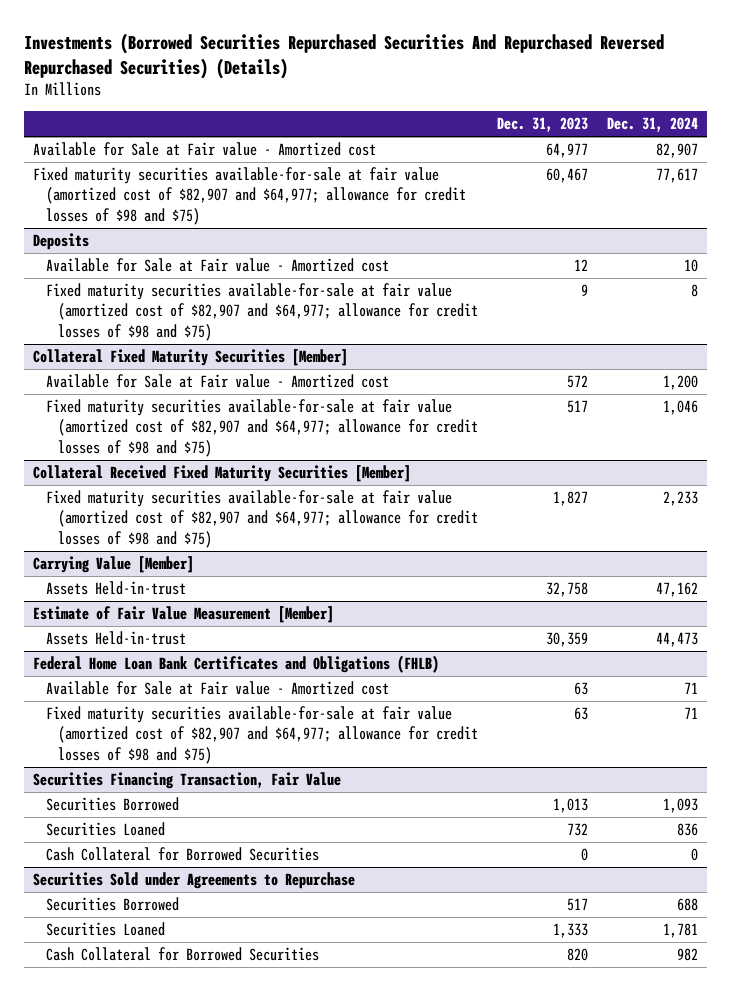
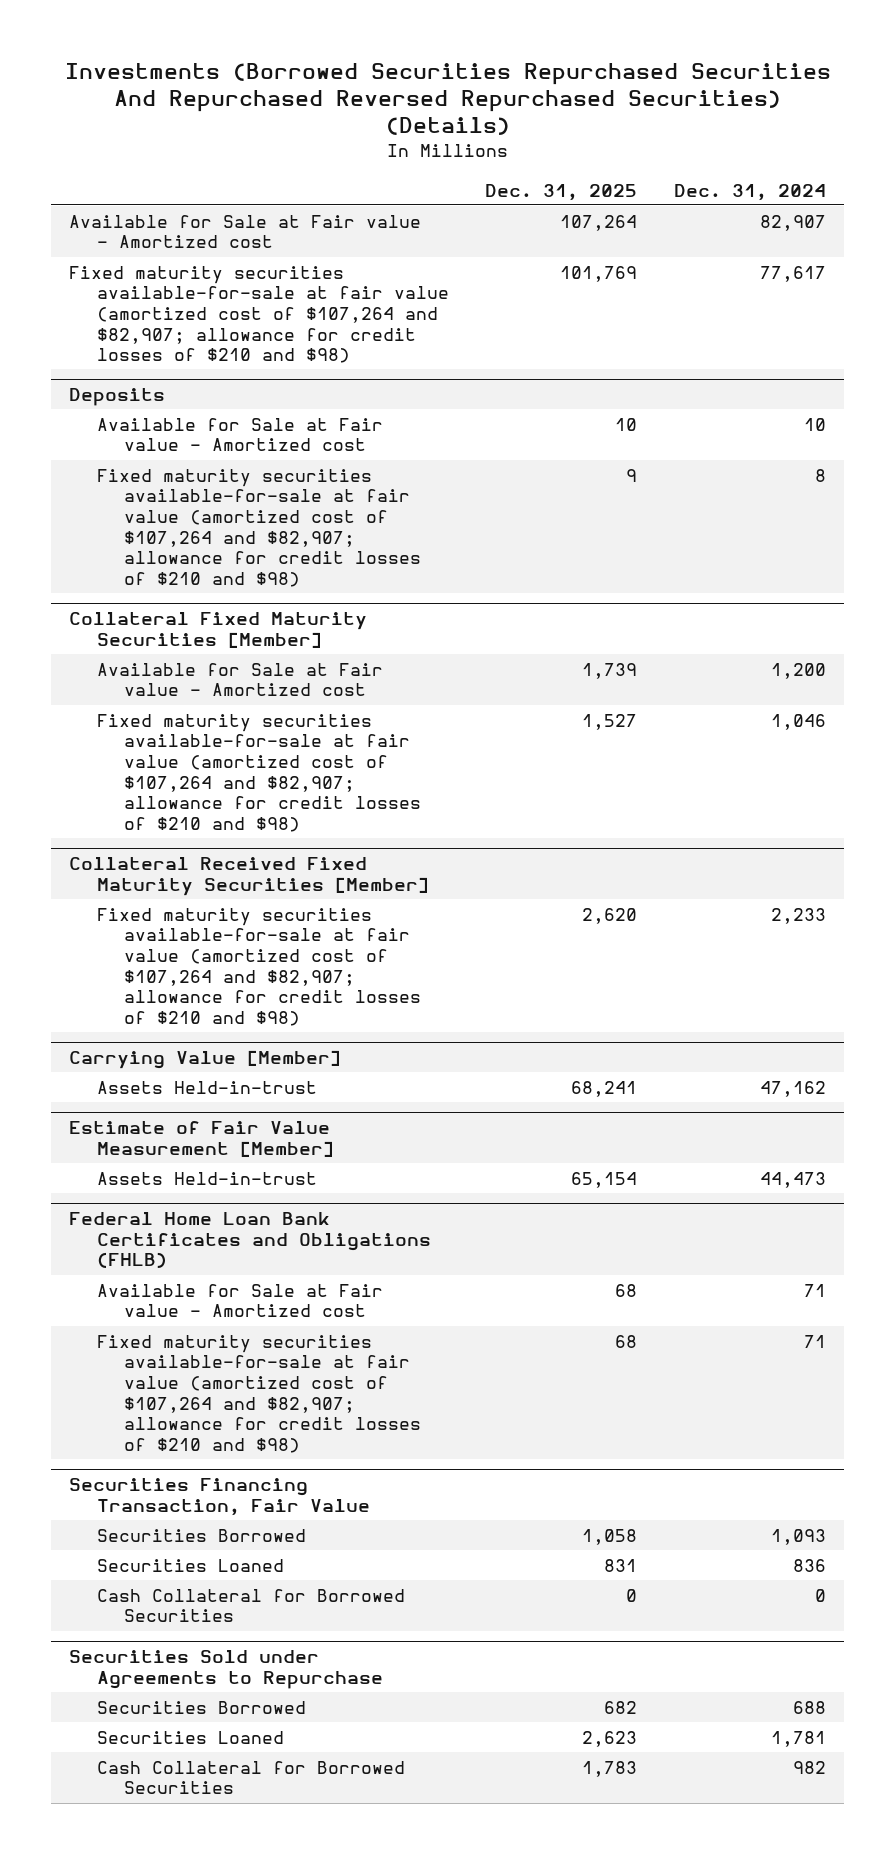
[496,117,588,133] Dec. 31, 2023 -> none
none -> [485,183,638,201] Dec. 31, 2025
[33,167,466,225] Fixed maturity securities available-for-sale at fair value (amortized cost of $82,907 and $64,977; allowance for credit losses of $98 and $75) -> [69,265,449,364] Fixed maturity securities available-for-sale at fair value (amortized cost of $107,264 and $82,907; allowance for credit losses of $210 and $98)
[45,283,478,341] Fixed maturity securities available-for-sale at fair value (amortized cost of $82,907 and $64,977; allowance for credit losses of $98 and $75) -> [96,468,421,587] Fixed maturity securities available-for-sale at fair value (amortized cost of $107,264 and $82,907; allowance for credit losses of $210 and $98)
[45,399,478,457] Fixed maturity securities available-for-sale at fair value (amortized cost of $82,907 and $64,977; allowance for credit losses of $98 and $75) -> [96,713,421,832] Fixed maturity securities available-for-sale at fair value (amortized cost of $107,264 and $82,907; allowance for credit losses of $210 and $98)
[45,490,478,548] Fixed maturity securities available-for-sale at fair value (amortized cost of $82,907 and $64,977; allowance for credit losses of $98 and $75) -> [96,907,421,1026] Fixed maturity securities available-for-sale at fair value (amortized cost of $107,264 and $82,907; allowance for credit losses of $210 and $98)
[45,706,478,764] Fixed maturity securities available-for-sale at fair value (amortized cost of $82,907 and $64,977; allowance for credit losses of $98 and $75) -> [96,1334,421,1453] Fixed maturity securities available-for-sale at fair value (amortized cost of $107,264 and $82,907; allowance for credit losses of $210 and $98)

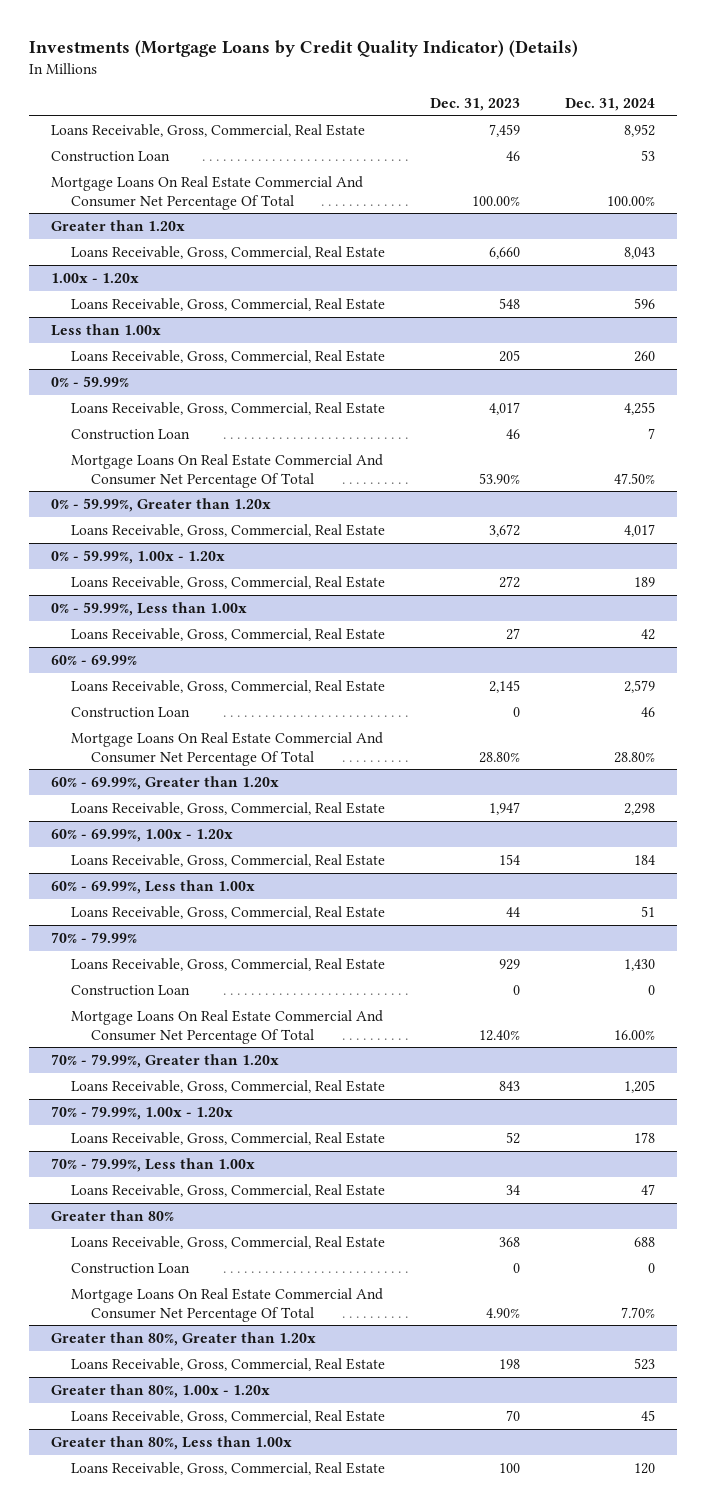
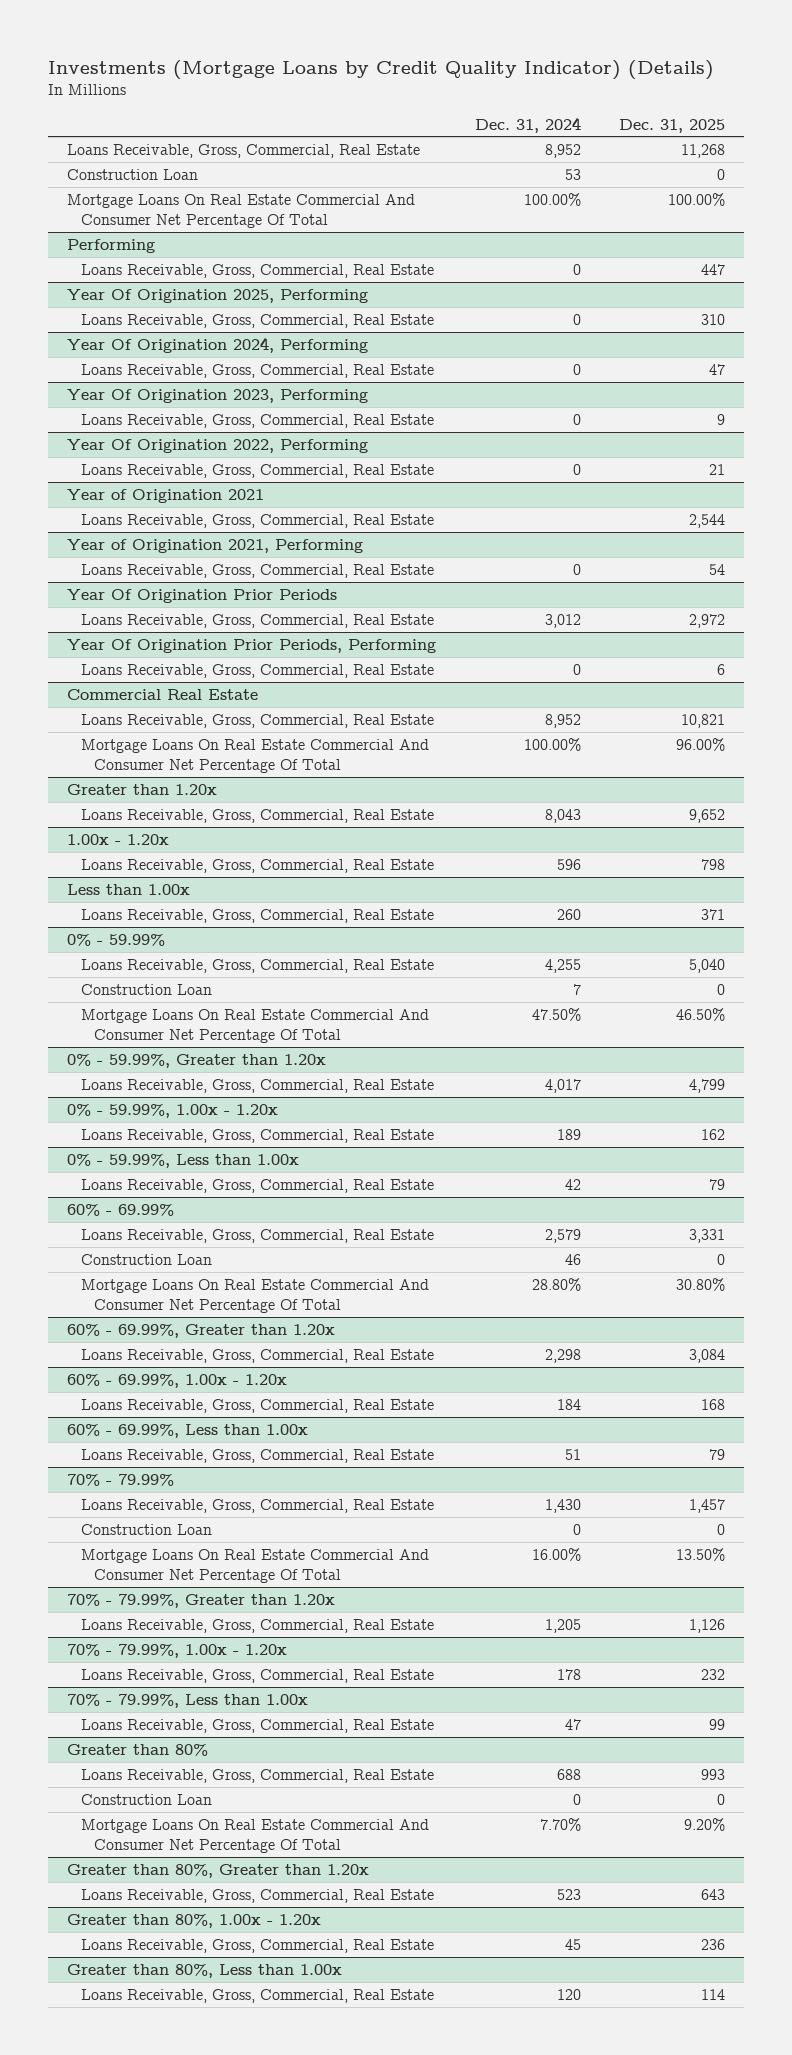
[429,98,520,112] Dec. 31, 2023 -> none
none -> [618,118,725,133] Dec. 31, 2025
none -> [67,238,156,253] Performing
none -> [80,263,434,278] Loans Receivable, Gross, Commercial, Real Estate
none -> [67,288,369,303] Year Of Origination 2025, Performing
none -> [80,313,434,328] Loans Receivable, Gross, Commercial, Real Estate
none -> [67,336,369,353] Year Of Origination 2024, Performing
none -> [80,363,434,378] Loans Receivable, Gross, Commercial, Real Estate
none -> [67,388,369,403] Year Of Origination 2023, Performing
none -> [80,413,434,428] Loans Receivable, Gross, Commercial, Real Estate
none -> [67,438,369,453] Year Of Origination 2022, Performing
none -> [80,463,434,478] Loans Receivable, Gross, Commercial, Real Estate
none -> [67,488,265,503] Year of Origination 2021
none -> [80,513,434,528] Loans Receivable, Gross, Commercial, Real Estate
none -> [67,538,364,553] Year of Origination 2021, Performing
none -> [80,563,434,578] Loans Receivable, Gross, Commercial, Real Estate
none -> [67,588,338,603] Year Of Origination Prior Periods
none -> [80,613,434,628] Loans Receivable, Gross, Commercial, Real Estate
none -> [67,638,437,653] Year Of Origination Prior Periods, Performing
none -> [80,663,434,678] Loans Receivable, Gross, Commercial, Real Estate
none -> [67,688,259,700] Commercial Real Estate
none -> [80,713,434,728] Loans Receivable, Gross, Commercial, Real Estate
none -> [80,738,429,774] Mortgage Loans On Real Estate Commercial And Consumer Net Percentage Of Total

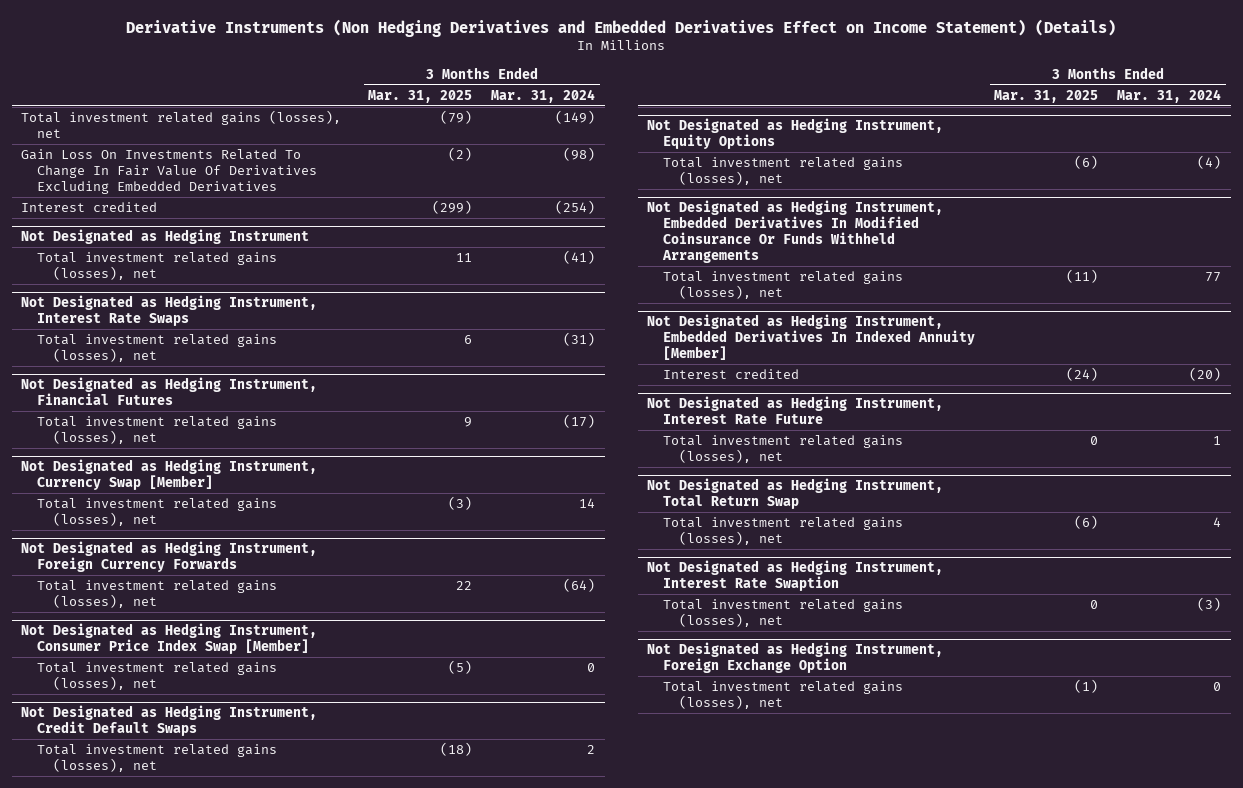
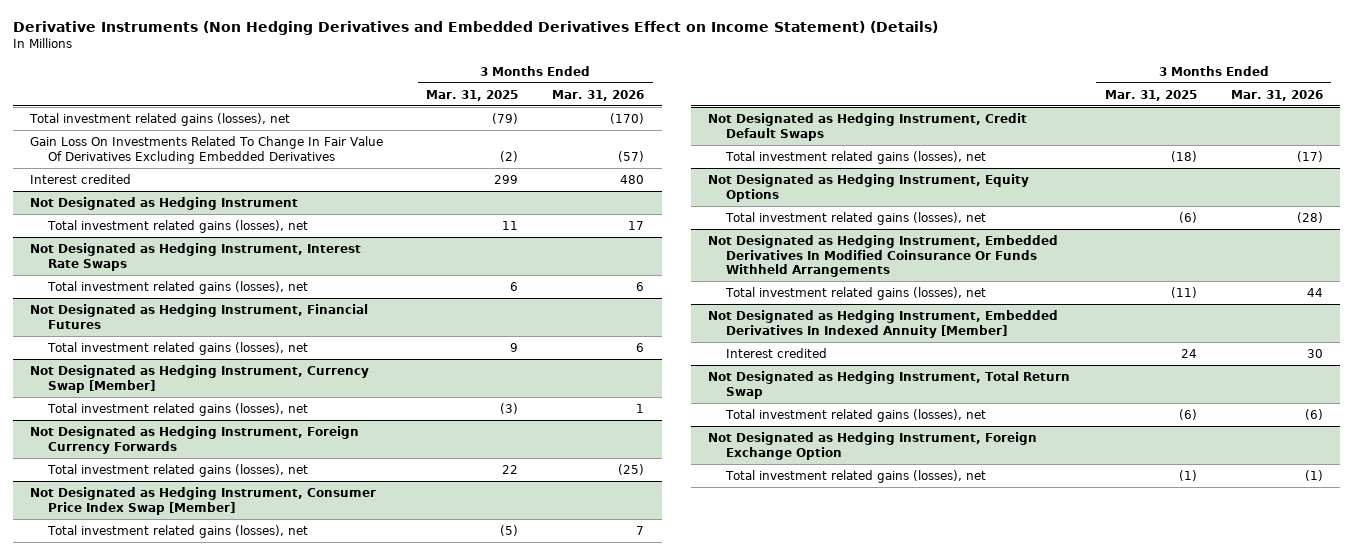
[491,88,596,103] Mar. 31, 2024 -> none
none -> [552,89,645,101] Mar. 31, 2026
[432,200,473,215] (299) -> [494,174,519,184] 299
[647,396,944,425] Not Designated as Hedging Instrument, Interest Rate Future -> none
[663,435,904,464] Total investment related gains (losses), net -> none
[1066,367,1099,382] (24) -> [1180,348,1197,358] 24
[647,560,944,592] Not Designated as Hedging Instrument, Interest Rate Swaption -> none
[663,599,904,628] Total investment related gains (losses), net -> none

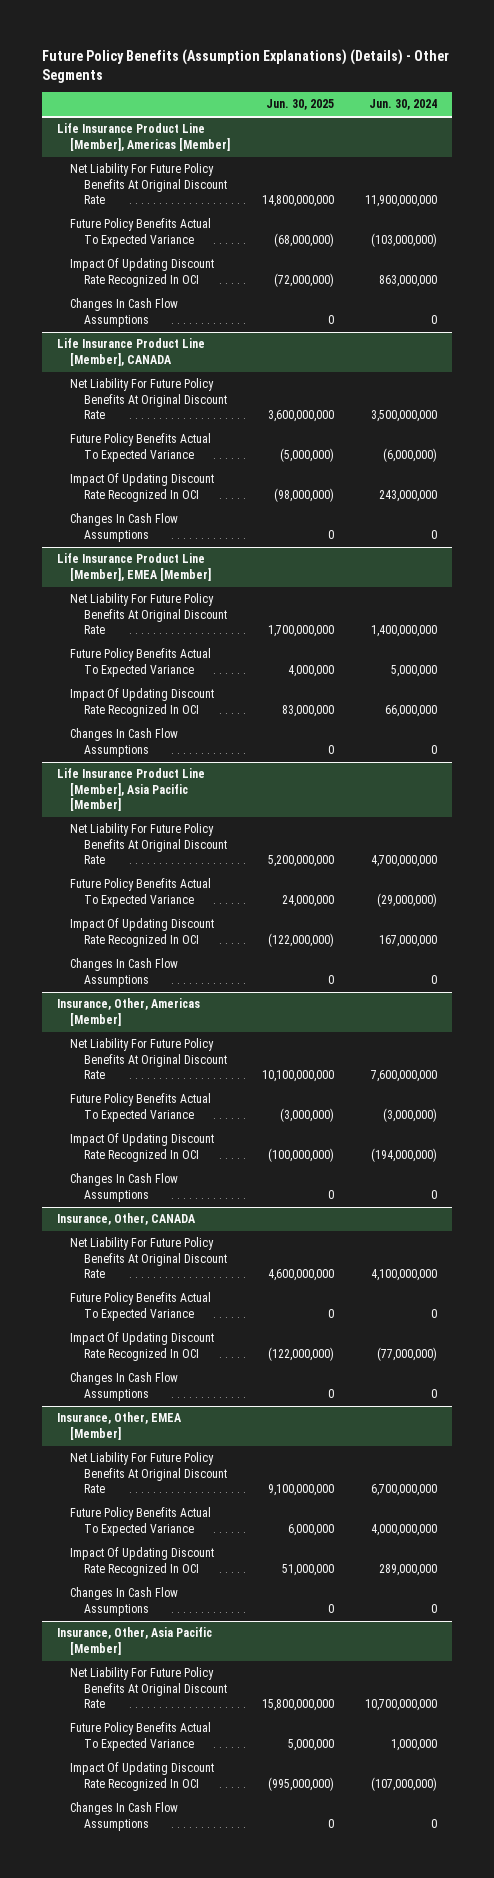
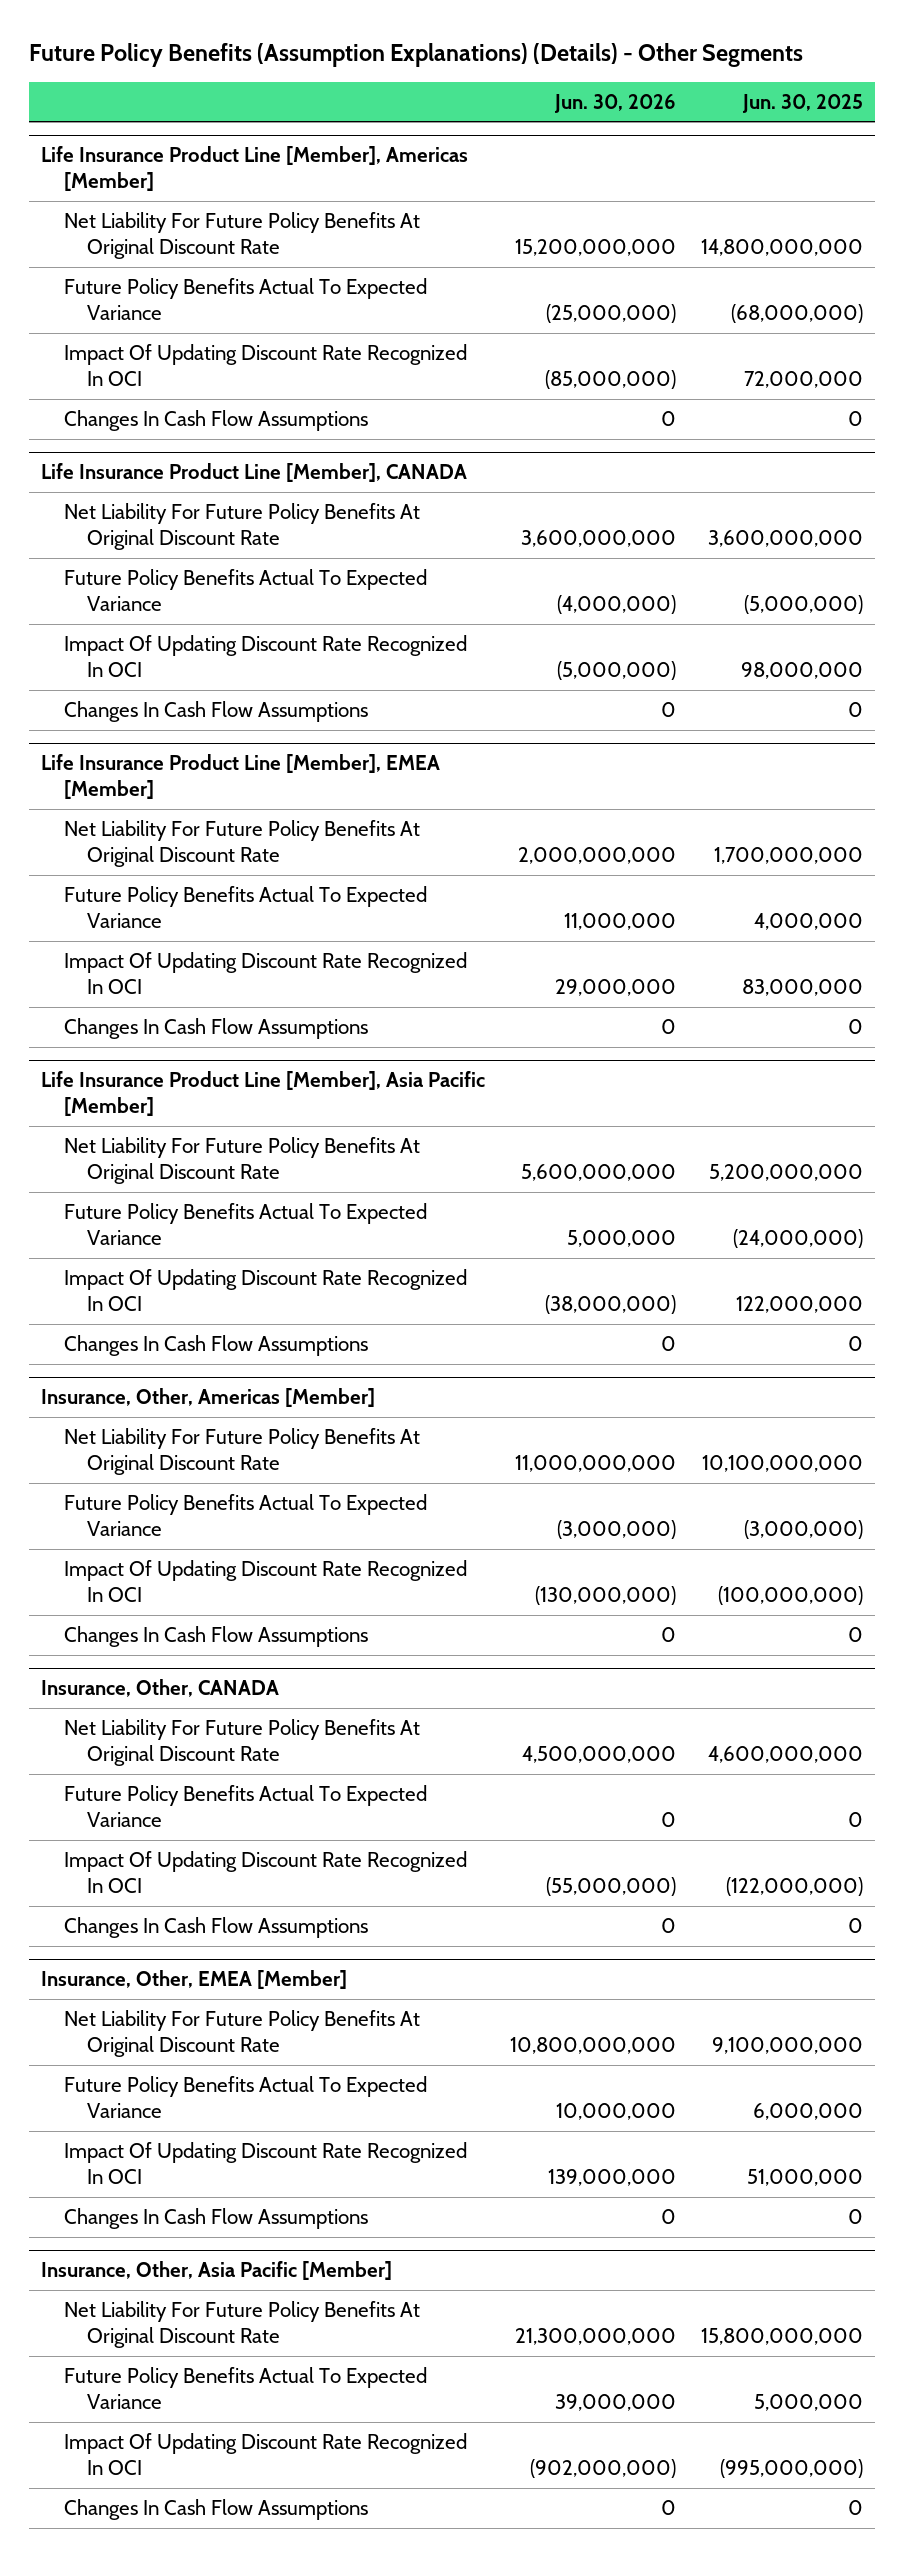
[368,99,437,111] Jun. 30, 2024 -> none
none -> [553,93,676,113] Jun. 30, 2026
[273,272,334,287] (72,000,000) -> [743,371,863,389] 72,000,000
[273,487,334,502] (98,000,000) -> [740,662,863,680] 98,000,000
[281,894,334,907] 24,000,000 -> [732,1229,863,1249] (24,000,000)
[267,932,334,947] (122,000,000) -> [735,1296,863,1314] 122,000,000

